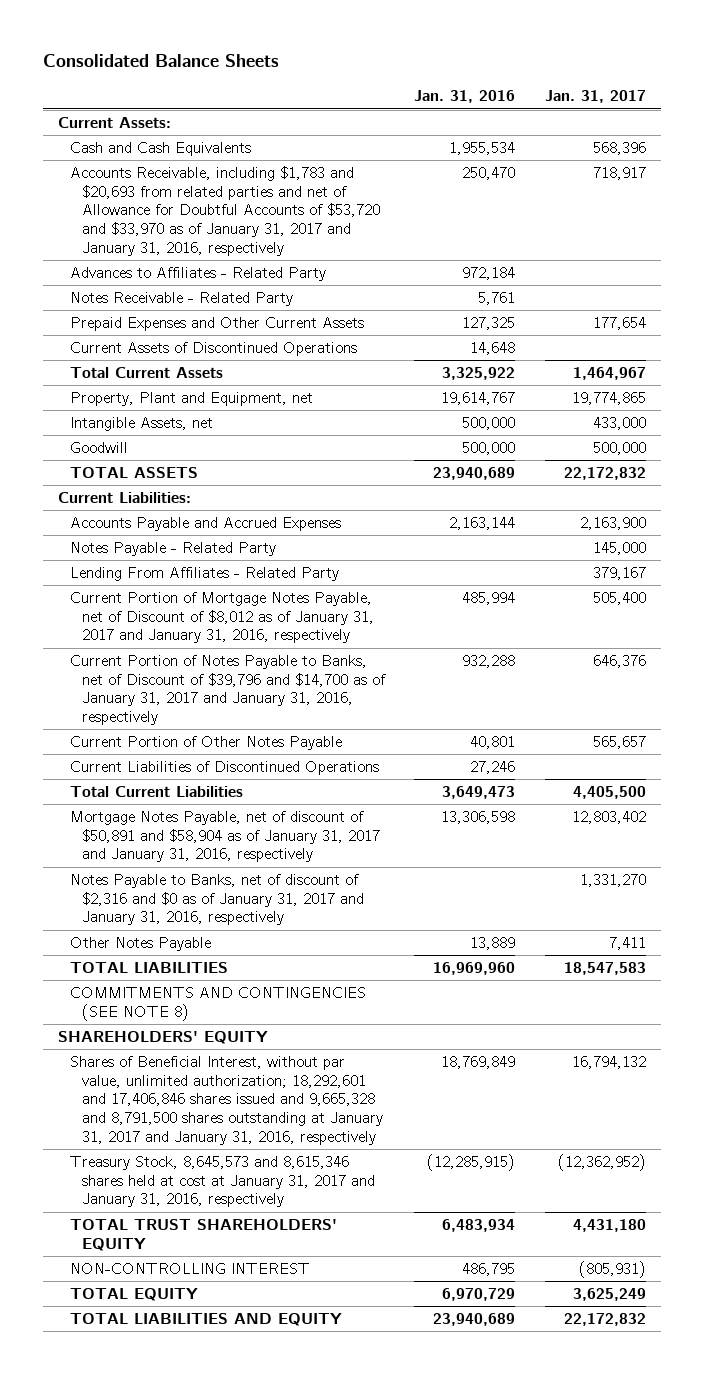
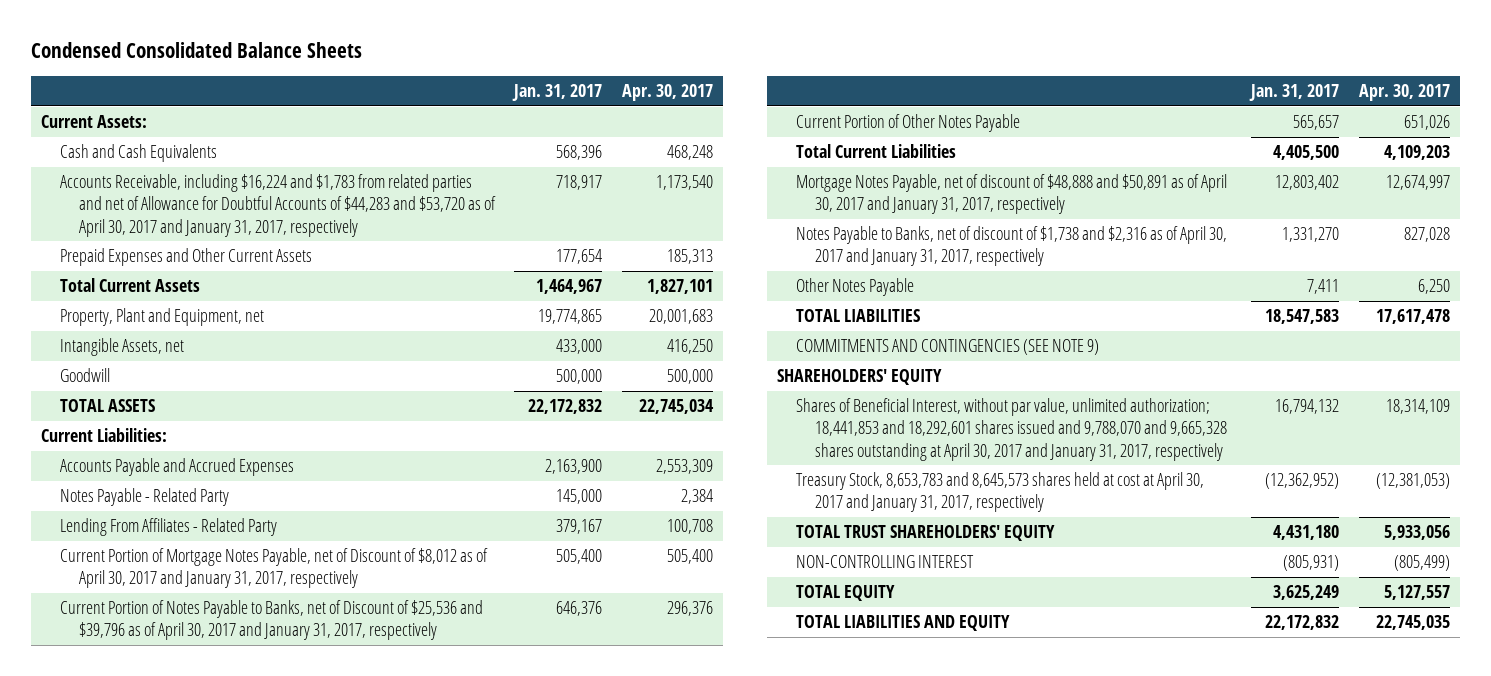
[42,54,279,68] Consolidated Balance Sheets -> [30,42,362,59] Condensed Consolidated Balance Sheets
[414,90,516,104] Jan. 31, 2016 -> none
none -> [622,83,714,101] Apr. 30, 2017
[69,267,326,282] Advances to Affiliates - Related Party -> none
[69,292,293,307] Notes Receivable - Related Party -> none
[69,166,380,256] Accounts Receivable, including $1,783 and $20,693 from related parties and net of Allowance for Doubtful Accounts of $53,720 and $33,970 as of January 31, 2017 and January 31, 2016, respectively -> [59,174,496,237] Accounts Receivable, including $16,224 and $1,783 from related parties and net of Allowance for Doubtful Accounts of $44,283 and $53,720 as of April 30, 2017 and January 31, 2017, respectively
[69,342,357,357] Current Assets of Discontinued Operations -> none
[69,592,374,644] Current Portion of Mortgage Notes Payable, net of Discount of $8,012 as of January 31, 2017 and January 31, 2016, respectively -> [59,548,488,589] Current Portion of Mortgage Notes Payable, net of Discount of $8,012 as of April 30, 2017 and January 31, 2017, respectively
[69,655,386,725] Current Portion of Notes Payable to Banks, net of Discount of $39,796 and $14,700 as of January 31, 2017 and January 31, 2016, respectively -> [59,600,483,641] Current Portion of Notes Payable to Banks, net of Discount of $25,536 and $39,796 as of April 30, 2017 and January 31, 2017, respectively
[69,761,379,776] Current Liabilities of Discontinued Operations -> none
[69,811,380,863] Mortgage Notes Payable, net of discount of $50,891 and $58,904 as of January 31, 2017 and January 31, 2016, respectively -> [796,174,1228,215] Mortgage Notes Payable, net of discount of $48,888 and $50,891 as of April 30, 2017 and January 31, 2017, respectively
[69,874,364,926] Notes Payable to Banks, net of discount of $2,316 and $0 as of January 31, 2017 and January 31, 2016, respectively -> [796,226,1228,267] Notes Payable to Banks, net of discount of $1,738 and $2,316 as of April 30, 2017 and January 31, 2017, respectively
[69,987,366,1021] COMMITMENTS AND CONTINGENCIES (SEE NOTE 8) -> [796,339,1100,356] COMMITMENTS AND CONTINGENCIES (SEE NOTE 9)
[69,1056,383,1145] Shares of Beneficial Interest, without par value, unlimited authorization; 18,292,601 and 17,406,846 shares issued and 9,665,328 and 8,791,500 shares outstanding at January 31, 2017 and January 31, 2016, respectively -> [796,398,1228,461] Shares of Beneficial Interest, without par value, unlimited authorization; 18,441,853 and 18,292,601 shares issued and 9,788,070 and 9,665,328 shares outstanding at April 30, 2017 and January 31, 2017, respectively
[69,1156,375,1208] Treasury Stock, 8,645,573 and 8,615,346 shares held at cost at January 31, 2017 and January 31, 2016, respectively -> [796,472,1205,513] Treasury Stock, 8,653,783 and 8,645,573 shares held at cost at April 30, 2017 and January 31, 2017, respectively

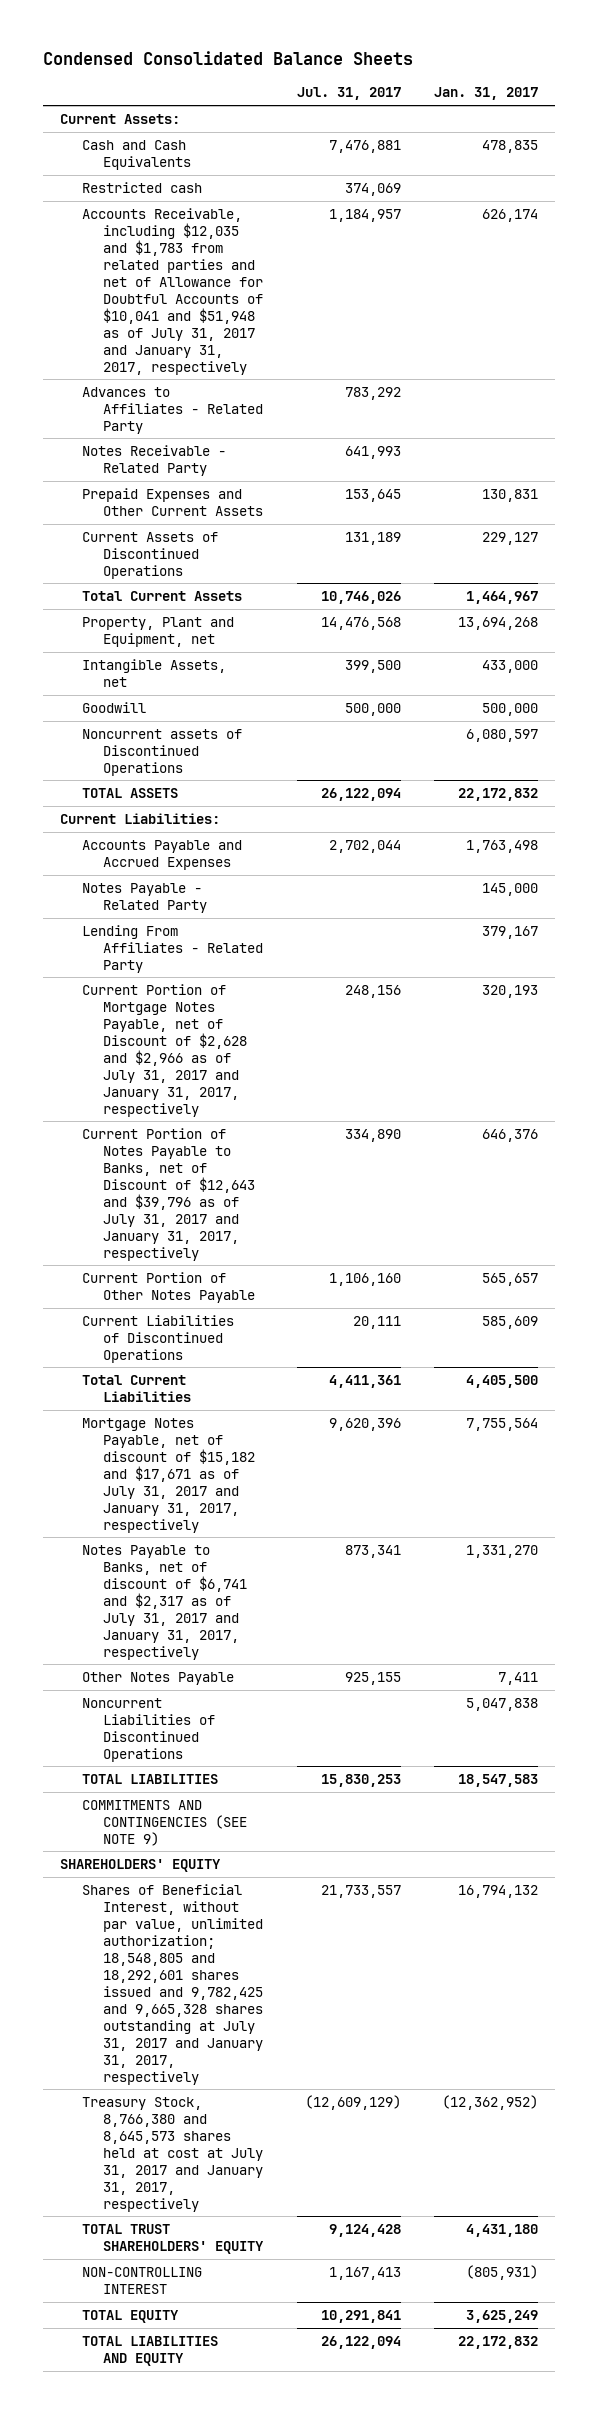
[622,83,714,101] Apr. 30, 2017 -> none
none -> [296,87,401,101] Jul. 31, 2017
[556,145,603,161] 568,396 -> [482,139,539,153] 478,835
none -> [81,181,202,193] Restricted cash
[59,174,496,237] Accounts Receivable, including $16,224 and $1,783 from related parties and net of Allowance for Doubtful Accounts of $44,283 and $53,720 as of April 30, 2017 and January 31, 2017, respectively -> [81,207,263,375] Accounts Receivable, including $12,035 and $1,783 from related parties and net of Allowance for Doubtful Accounts of $10,041 and $51,948 as of July 31, 2017 and January 31, 2017, respectively
[556,175,603,191] 718,917 -> [482,208,539,222] 626,174
none -> [81,386,263,434] Advances to Affiliates - Related Party
none -> [81,444,226,476] Notes Receivable - Related Party
[556,249,603,265] 177,654 -> [482,488,539,502] 130,831
none -> [81,531,218,579] Current Assets of Discontinued Operations
[538,309,603,325] 19,774,865 -> [458,616,539,630] 13,694,268
none -> [81,728,242,776] Noncurrent assets of Discontinued Operations
[545,459,603,475] 2,163,900 -> [466,839,539,853] 1,763,498
[59,548,488,589] Current Portion of Mortgage Notes Payable, net of Discount of $8,012 as of April 30, 2017 and January 31, 2017, respectively -> [81,983,247,1117] Current Portion of Mortgage Notes Payable, net of Discount of $2,628 and $2,966 as of July 31, 2017 and January 31, 2017, respectively
[556,549,603,565] 505,400 -> [482,984,539,998] 320,193
[59,600,483,641] Current Portion of Notes Payable to Banks, net of Discount of $25,536 and $39,796 as of April 30, 2017 and January 31, 2017, respectively -> [81,1127,255,1261] Current Portion of Notes Payable to Banks, net of Discount of $12,643 and $39,796 as of July 31, 2017 and January 31, 2017, respectively
none -> [81,1314,234,1363] Current Liabilities of Discontinued Operations
[796,174,1228,215] Mortgage Notes Payable, net of discount of $48,888 and $50,891 as of April 30, 2017 and January 31, 2017, respectively -> [81,1417,255,1533] Mortgage Notes Payable, net of discount of $15,182 and $17,671 as of July 31, 2017 and January 31, 2017, respectively
[1274,175,1339,191] 12,803,402 -> [466,1417,539,1431] 7,755,564
[796,226,1228,267] Notes Payable to Banks, net of discount of $1,738 and $2,316 as of April 30, 2017 and January 31, 2017, respectively -> [81,1544,247,1660] Notes Payable to Banks, net of discount of $6,741 and $2,317 as of July 31, 2017 and January 31, 2017, respectively
none -> [81,1697,215,1762] Noncurrent Liabilities of Discontinued Operations
[796,398,1228,461] Shares of Beneficial Interest, without par value, unlimited authorization; 18,441,853 and 18,292,601 shares issued and 9,788,070 and 9,665,328 shares outstanding at April 30, 2017 and January 31, 2017, respectively -> [81,1883,263,2085] Shares of Beneficial Interest, without par value, unlimited authorization; 18,548,805 and 18,292,601 shares issued and 9,782,425 and 9,665,328 shares outstanding at July 31, 2017 and January 31, 2017, respectively
[796,472,1205,513] Treasury Stock, 8,653,783 and 8,645,573 shares held at cost at April 30, 2017 and January 31, 2017, respectively -> [81,2096,263,2212] Treasury Stock, 8,766,380 and 8,645,573 shares held at cost at July 31, 2017 and January 31, 2017, respectively

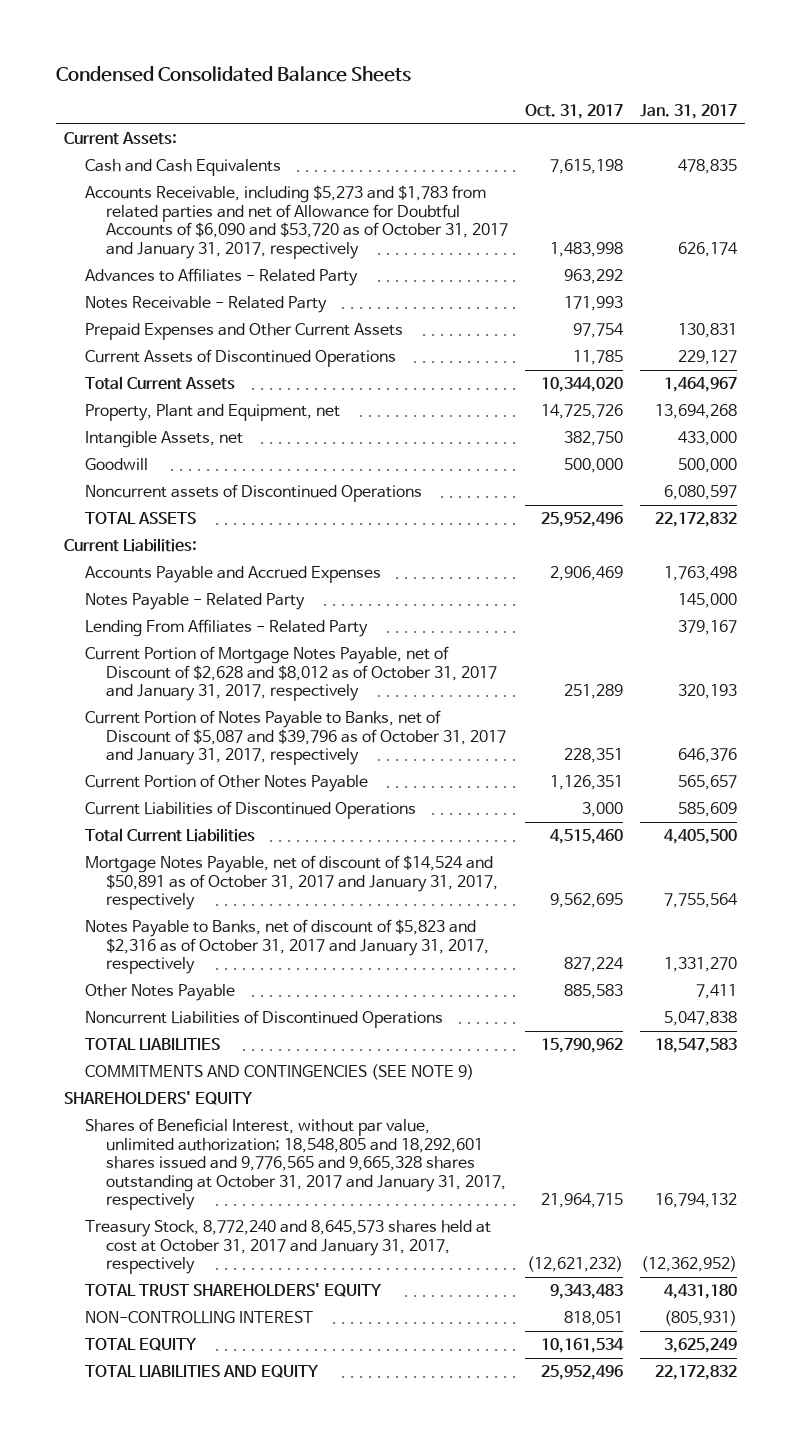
[296,87,401,101] Jul. 31, 2017 -> none
none -> [524,104,623,120] Oct. 31, 2017
[81,181,202,193] Restricted cash -> none
[81,207,263,375] Accounts Receivable, including $12,035 and $1,783 from related parties and net of Allowance for Doubtful Accounts of $10,041 and $51,948 as of July 31, 2017 and January 31, 2017, respectively -> [85,185,509,259] Accounts Receivable, including $5,273 and $1,783 from related parties and net of Allowance for Doubtful Accounts of $6,090 and $53,720 as of October 31, 2017 and January 31, 2017, respectively
[81,983,247,1117] Current Portion of Mortgage Notes Payable, net of Discount of $2,628 and $2,966 as of July 31, 2017 and January 31, 2017, respectively -> [85,646,498,702] Current Portion of Mortgage Notes Payable, net of Discount of $2,628 and $8,012 as of October 31, 2017 and January 31, 2017, respectively
[81,1127,255,1261] Current Portion of Notes Payable to Banks, net of Discount of $12,643 and $39,796 as of July 31, 2017 and January 31, 2017, respectively -> [85,710,507,766] Current Portion of Notes Payable to Banks, net of Discount of $5,087 and $39,796 as of October 31, 2017 and January 31, 2017, respectively
[81,1417,255,1533] Mortgage Notes Payable, net of discount of $15,182 and $17,671 as of July 31, 2017 and January 31, 2017, respectively -> [85,855,499,911] Mortgage Notes Payable, net of discount of $14,524 and $50,891 as of October 31, 2017 and January 31, 2017, respectively
[81,1544,247,1660] Notes Payable to Banks, net of discount of $6,741 and $2,317 as of July 31, 2017 and January 31, 2017, respectively -> [85,919,490,975] Notes Payable to Banks, net of discount of $5,823 and $2,316 as of October 31, 2017 and January 31, 2017, respectively
[81,1883,263,2085] Shares of Beneficial Interest, without par value, unlimited authorization; 18,548,805 and 18,292,601 shares issued and 9,782,425 and 9,665,328 shares outstanding at July 31, 2017 and January 31, 2017, respectively -> [85,1118,507,1211] Shares of Beneficial Interest, without par value, unlimited authorization; 18,548,805 and 18,292,601 shares issued and 9,776,565 and 9,665,328 shares outstanding at October 31, 2017 and January 31, 2017, respectively
[81,2096,263,2212] Treasury Stock, 8,766,380 and 8,645,573 shares held at cost at July 31, 2017 and January 31, 2017, respectively -> [85,1220,492,1275] Treasury Stock, 8,772,240 and 8,645,573 shares held at cost at October 31, 2017 and January 31, 2017, respectively

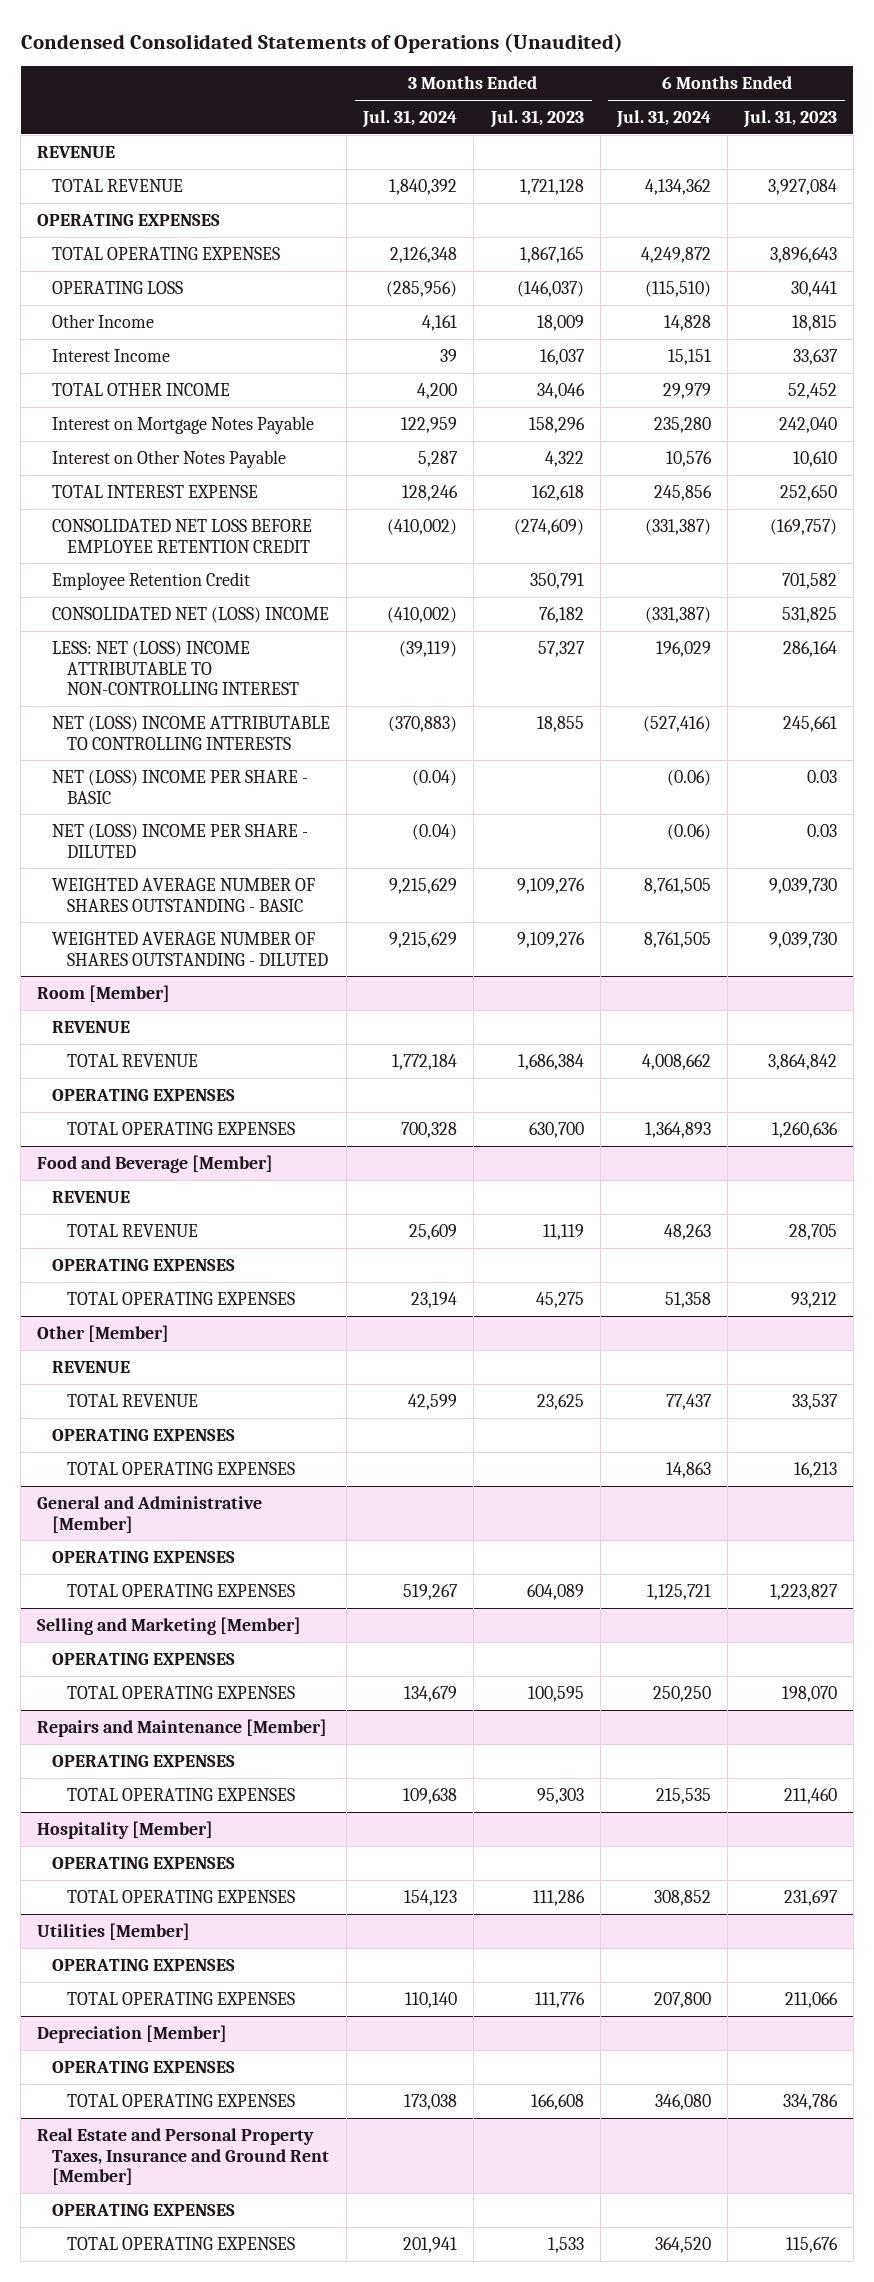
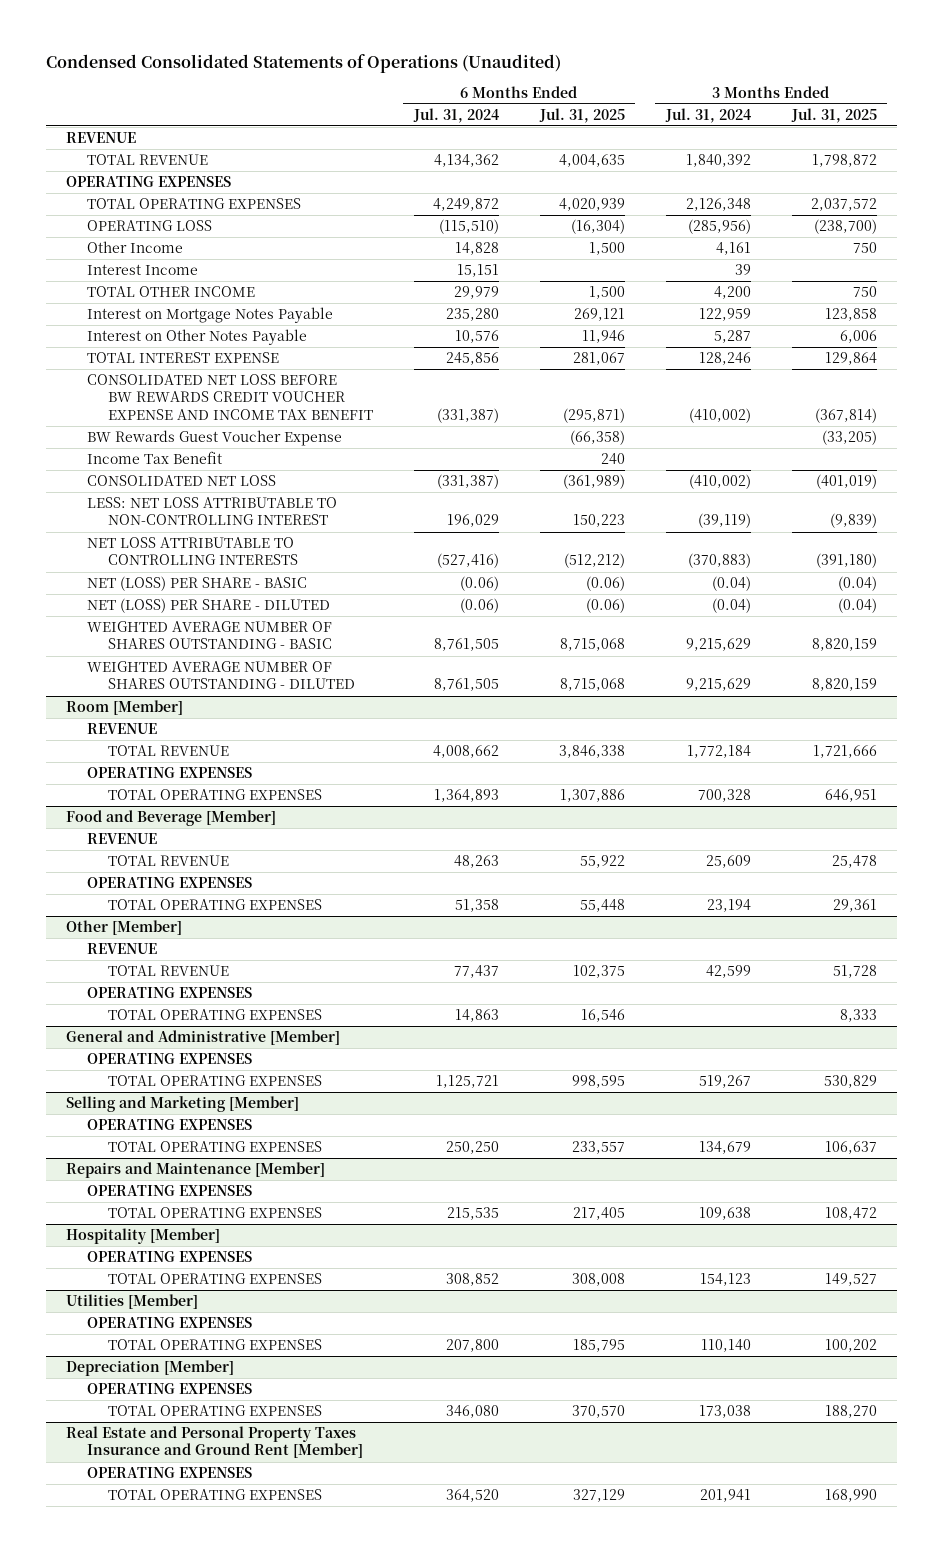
[489,109,584,128] Jul. 31, 2023 -> none
[742,109,837,128] Jul. 31, 2023 -> none
none -> [538,107,625,123] Jul. 31, 2025
none -> [790,107,877,123] Jul. 31, 2025
[52,571,251,590] Employee Retention Credit -> none
[52,518,313,553] CONSOLIDATED NET LOSS BEFORE EMPLOYEE RETENTION CREDIT -> [86,374,373,420] CONSOLIDATED NET LOSS BEFORE BW REWARDS CREDIT VOUCHER EXPENSE AND INCOME TAX BENEFIT
none -> [86,430,342,447] BW Rewards Guest Voucher Expense
none -> [86,451,222,465] Income Tax Benefit
[52,606,330,623] CONSOLIDATED NET (LOSS) INCOME -> [86,475,276,487] CONSOLIDATED NET LOSS
[52,640,300,696] LESS: NET (LOSS) INCOME ATTRIBUTABLE TO NON-CONTROLLING INTEREST -> [86,497,337,526] LESS: NET LOSS ATTRIBUTABLE TO NON-CONTROLLING INTEREST
[52,715,331,750] NET (LOSS) INCOME ATTRIBUTABLE TO CONTROLLING INTERESTS -> [86,537,298,566] NET LOSS ATTRIBUTABLE TO CONTROLLING INTERESTS
[52,769,309,804] NET (LOSS) INCOME PER SHARE - BASIC -> [86,576,307,592] NET (LOSS) PER SHARE - BASIC
[52,823,309,858] NET (LOSS) INCOME PER SHARE - DILUTED -> [86,598,330,614] NET (LOSS) PER SHARE - DILUTED
[37,2127,330,2186] Real Estate and Personal Property Taxes, Insurance and Ground Rent [Member] -> [66,1426,363,1459] Real Estate and Personal Property Taxes Insurance and Ground Rent [Member]

